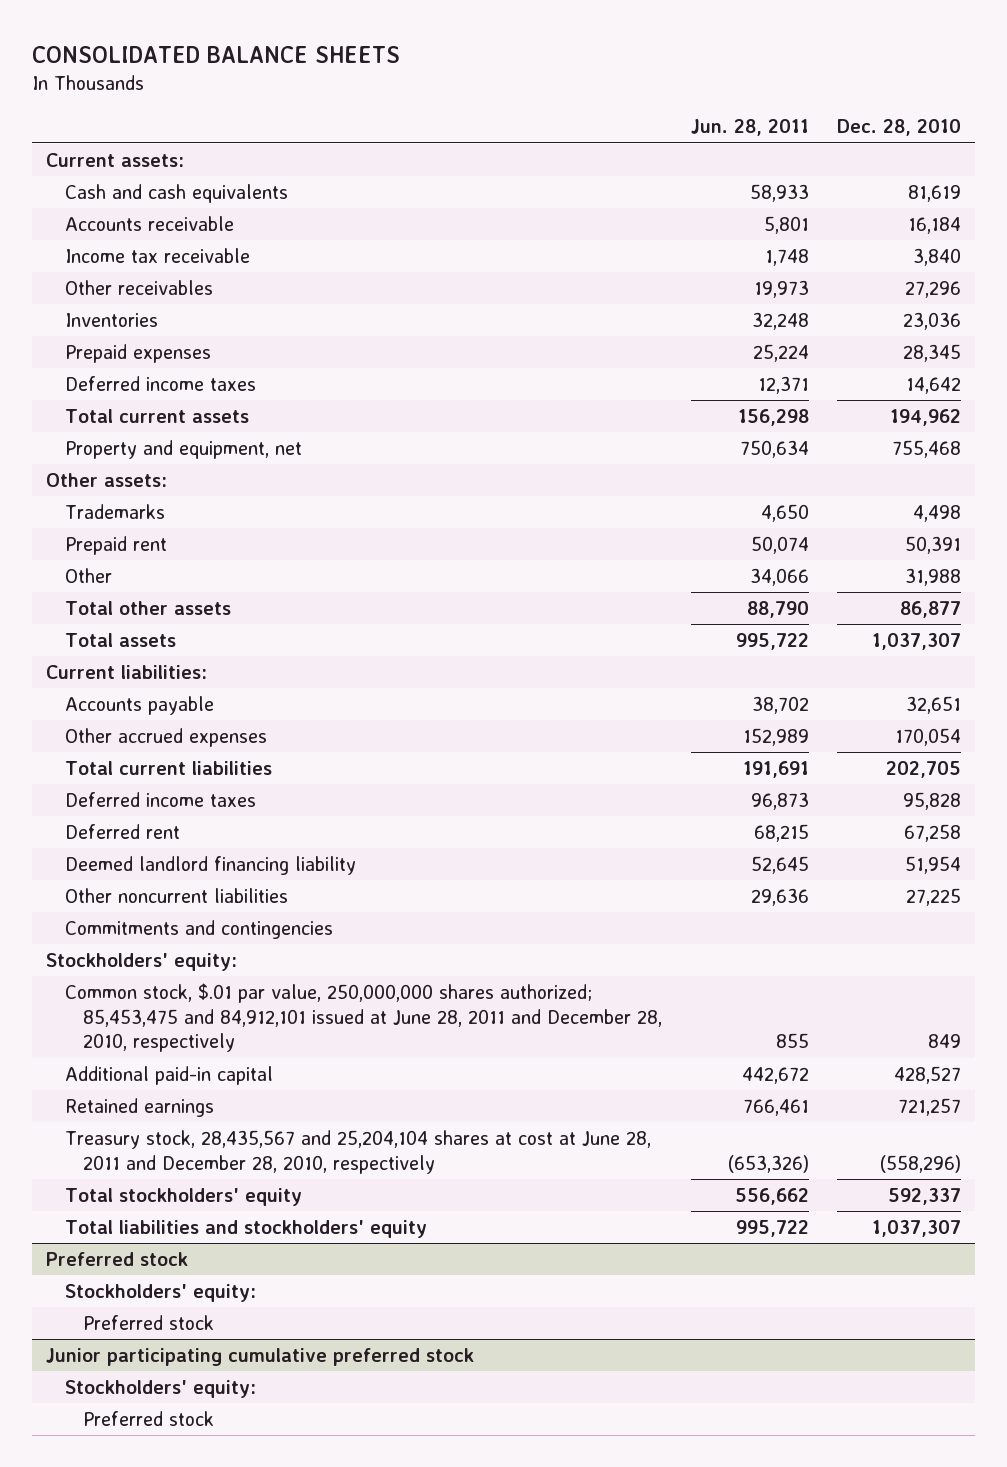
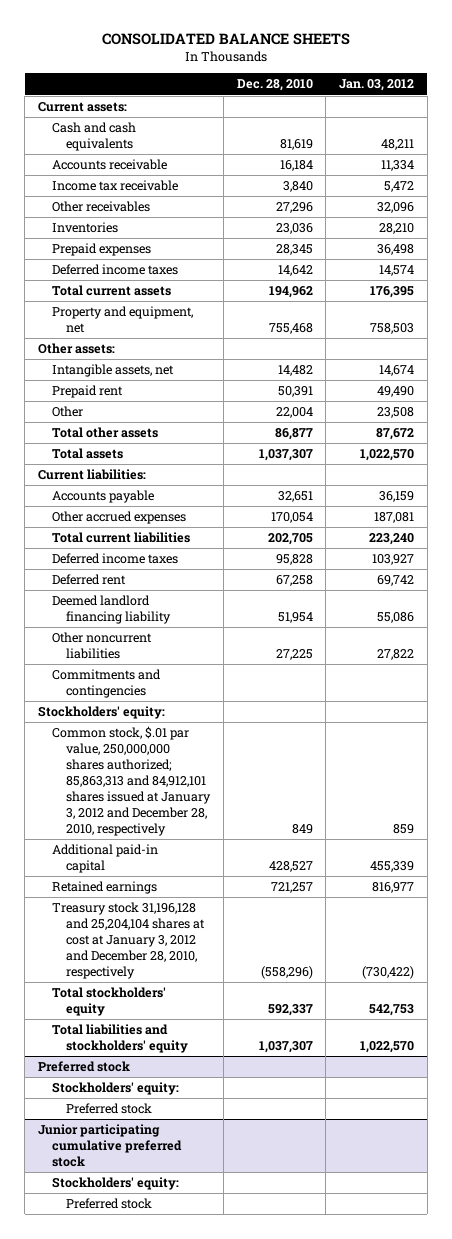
[690,119,809,137] Jun. 28, 2011 -> none
none -> [338,79,414,92] Jan. 03, 2012
[64,504,165,520] Trademarks -> none
none -> [52,364,175,378] Intangible assets, net
[904,568,961,587] 31,988 -> [275,407,313,419] 22,004
[64,983,663,1053] Common stock, $.01 par value, 250,000,000 shares authorized; 85,453,475 and 84,912,101 issued at June 28, 2011 and December 28, 2010, respectively -> [52,726,212,837] Common stock, $.01 par value, 250,000,000 shares authorized; 85,863,313 and 84,912,101 shares issued at January 3, 2012 and December 28, 2010, respectively
[64,1130,651,1174] Treasury stock, 28,435,567 and 25,204,104 shares at cost at June 28, 2011 and December 28, 2010, respectively -> [52,902,206,980] Treasury stock 31,196,128 and 25,204,104 shares at cost at January 3, 2012 and December 28, 2010, respectively

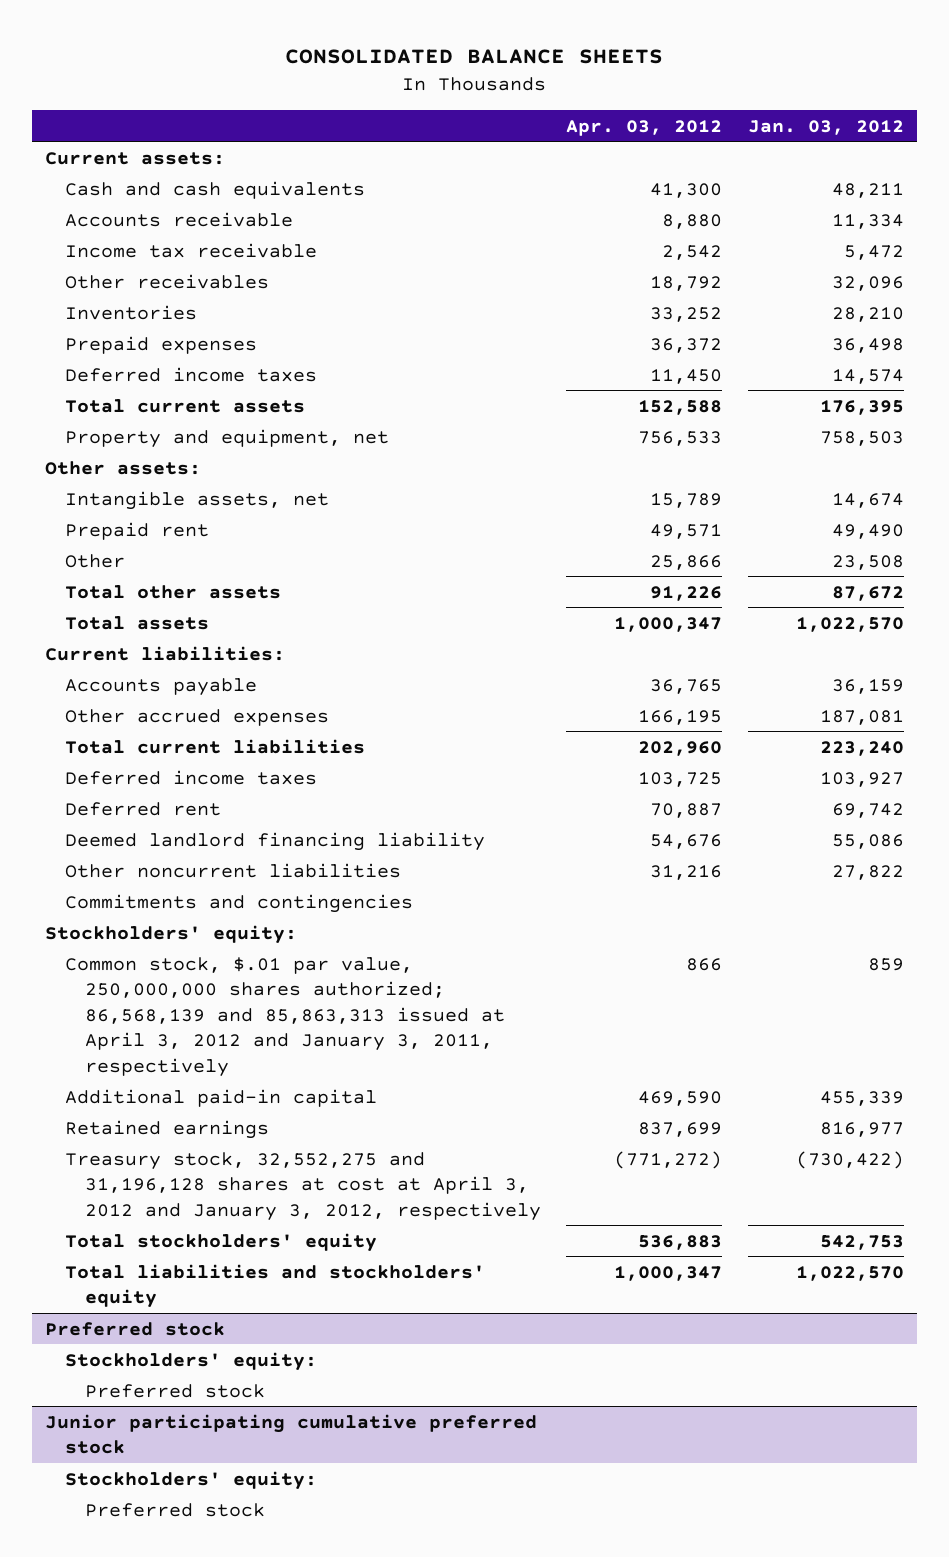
[236,79,313,92] Dec. 28, 2010 -> none
none -> [566,119,723,136] Apr. 03, 2012
[52,726,212,837] Common stock, $.01 par value, 250,000,000 shares authorized; 85,863,313 and 84,912,101 shares issued at January 3, 2012 and December 28, 2010, respectively -> [64,956,505,1077] Common stock, $.01 par value, 250,000,000 shares authorized; 86,568,139 and 85,863,313 issued at April 3, 2012 and January 3, 2011, respectively
[52,902,206,980] Treasury stock 31,196,128 and 25,204,104 shares at cost at January 3, 2012 and December 28, 2010, respectively -> [64,1151,541,1221] Treasury stock, 32,552,275 and 31,196,128 shares at cost at April 3, 2012 and January 3, 2012, respectively

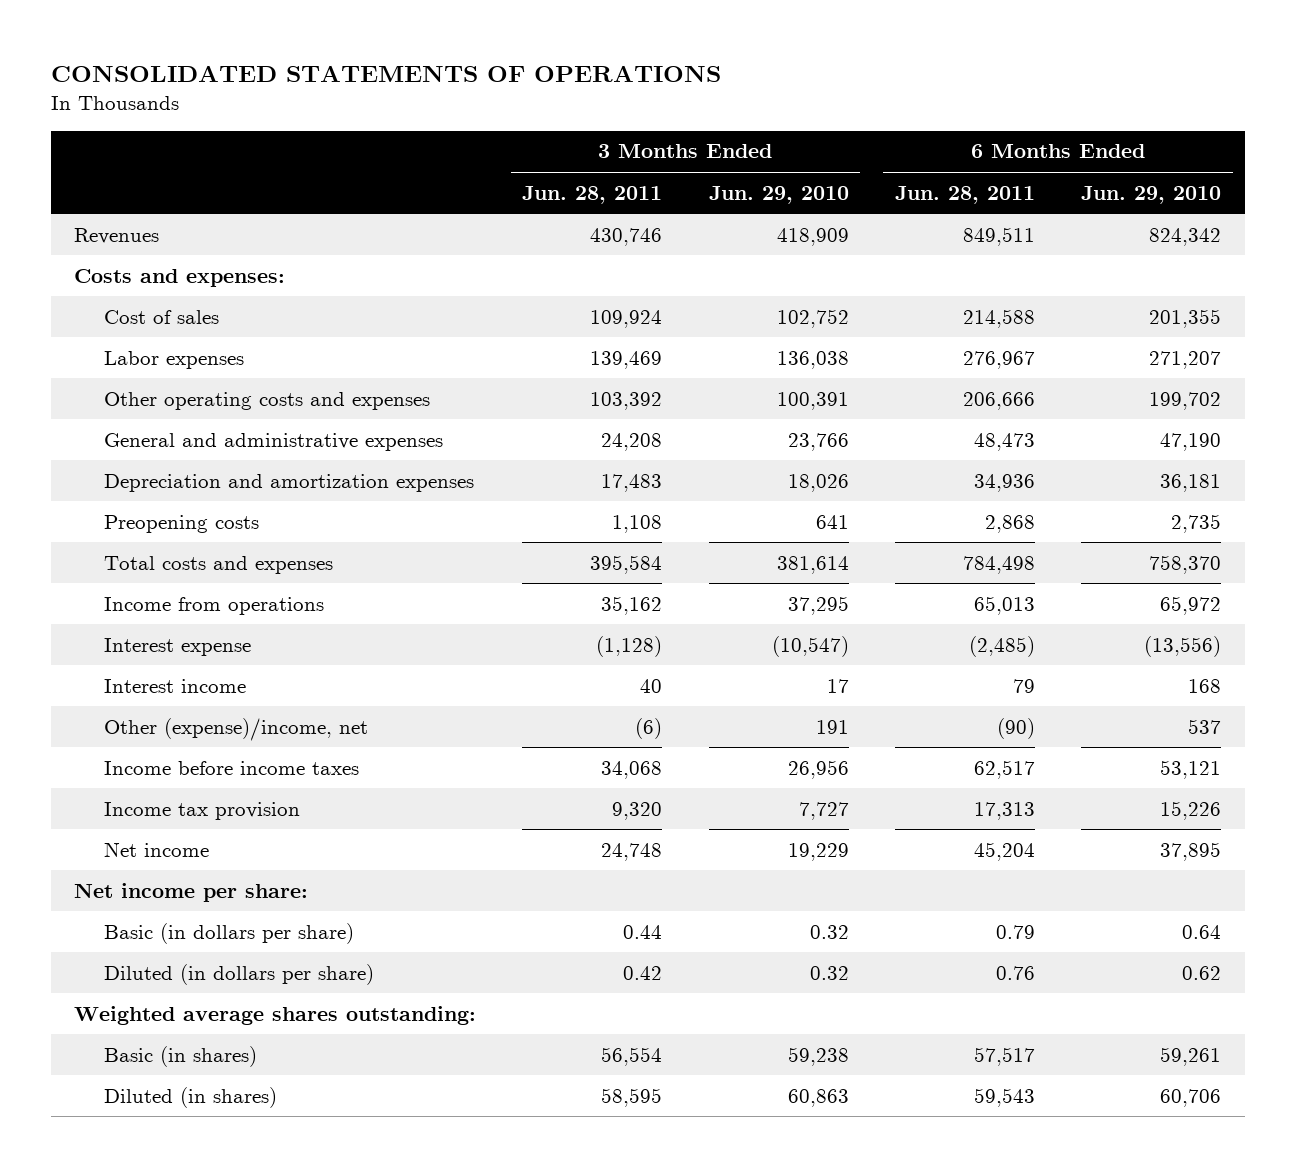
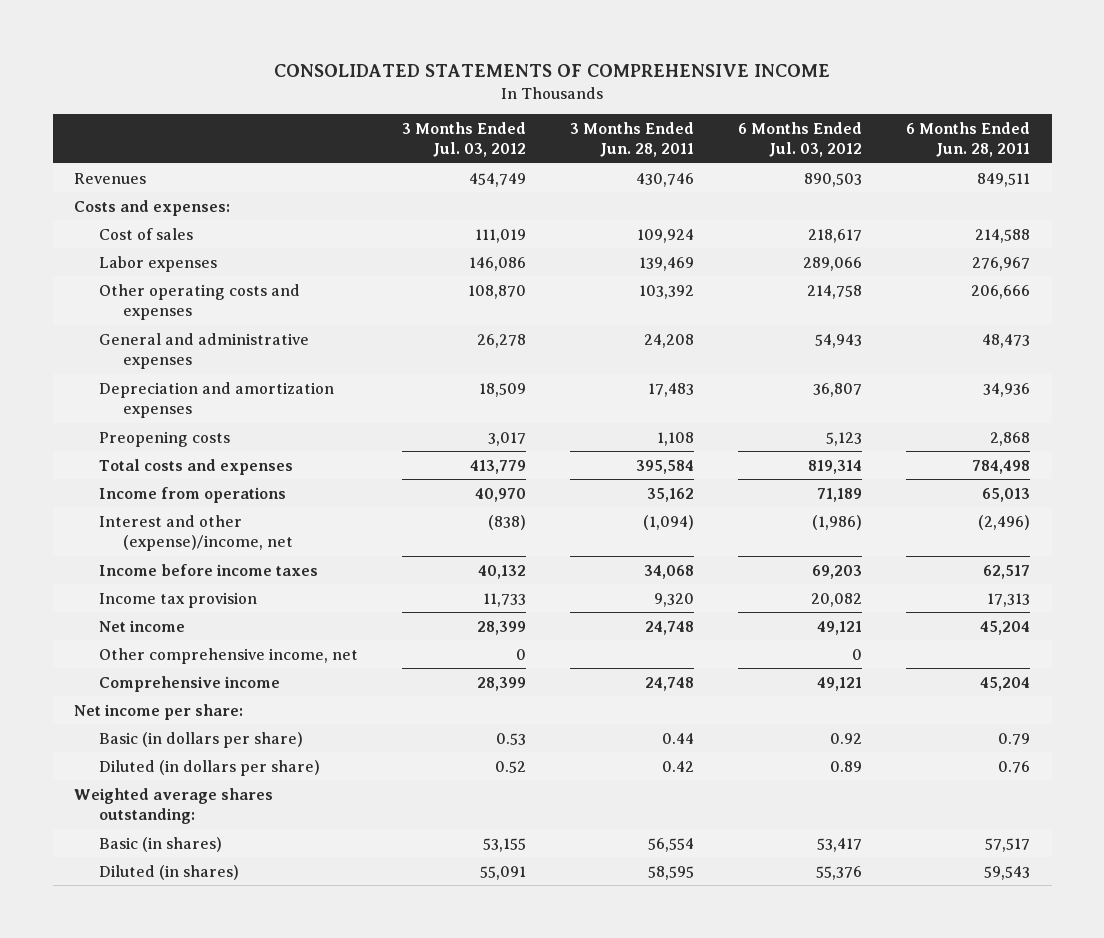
[50,65,721,83] CONSOLIDATED STATEMENTS OF OPERATIONS -> [274,64,831,78] CONSOLIDATED STATEMENTS OF COMPREHENSIVE INCOME
[708,185,849,204] Jun. 29, 2010 -> none
[1081,185,1222,204] Jun. 29, 2010 -> none
none -> [401,122,526,158] 3 Months Ended Jul. 03, 2012
none -> [737,122,862,158] 6 Months Ended Jul. 03, 2012
[104,678,247,693] Interest income -> none
[104,717,369,741] Other (expense)/income, net -> none
[104,637,252,656] Interest expense -> [98,514,294,551] Interest and other (expense)/income, net
[596,635,663,657] (1,128) -> [642,514,694,530] (1,094)
[968,635,1035,657] (2,485) -> [977,514,1030,530] (2,496)
none -> [98,647,358,664] Other comprehensive income, net
none -> [98,675,280,692] Comprehensive income

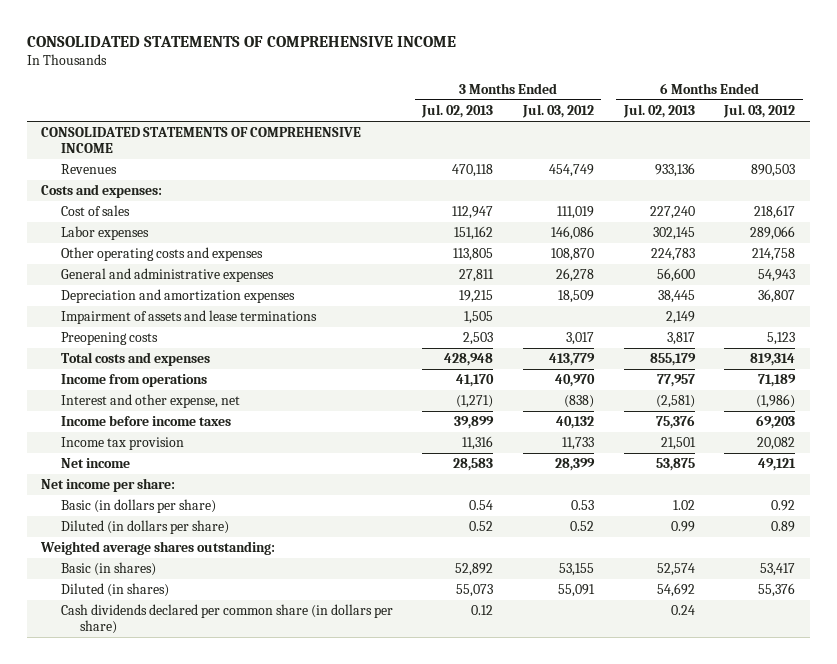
[569,122,694,158] 3 Months Ended Jun. 28, 2011 -> none
[905,122,1030,158] 6 Months Ended Jun. 28, 2011 -> none
none -> [421,104,494,119] Jul. 02, 2013
none -> [622,104,695,119] Jul. 02, 2013
none -> [41,127,362,153] CONSOLIDATED STATEMENTS OF COMPREHENSIVE INCOME
none -> [60,310,317,325] Impairment of assets and lease terminations
[98,514,294,551] Interest and other (expense)/income, net -> [60,394,240,409] Interest and other expense, net
[98,647,358,664] Other comprehensive income, net -> none
[98,675,280,692] Comprehensive income -> none
none -> [60,604,393,634] Cash dividends declared per common share (in dollars per share)

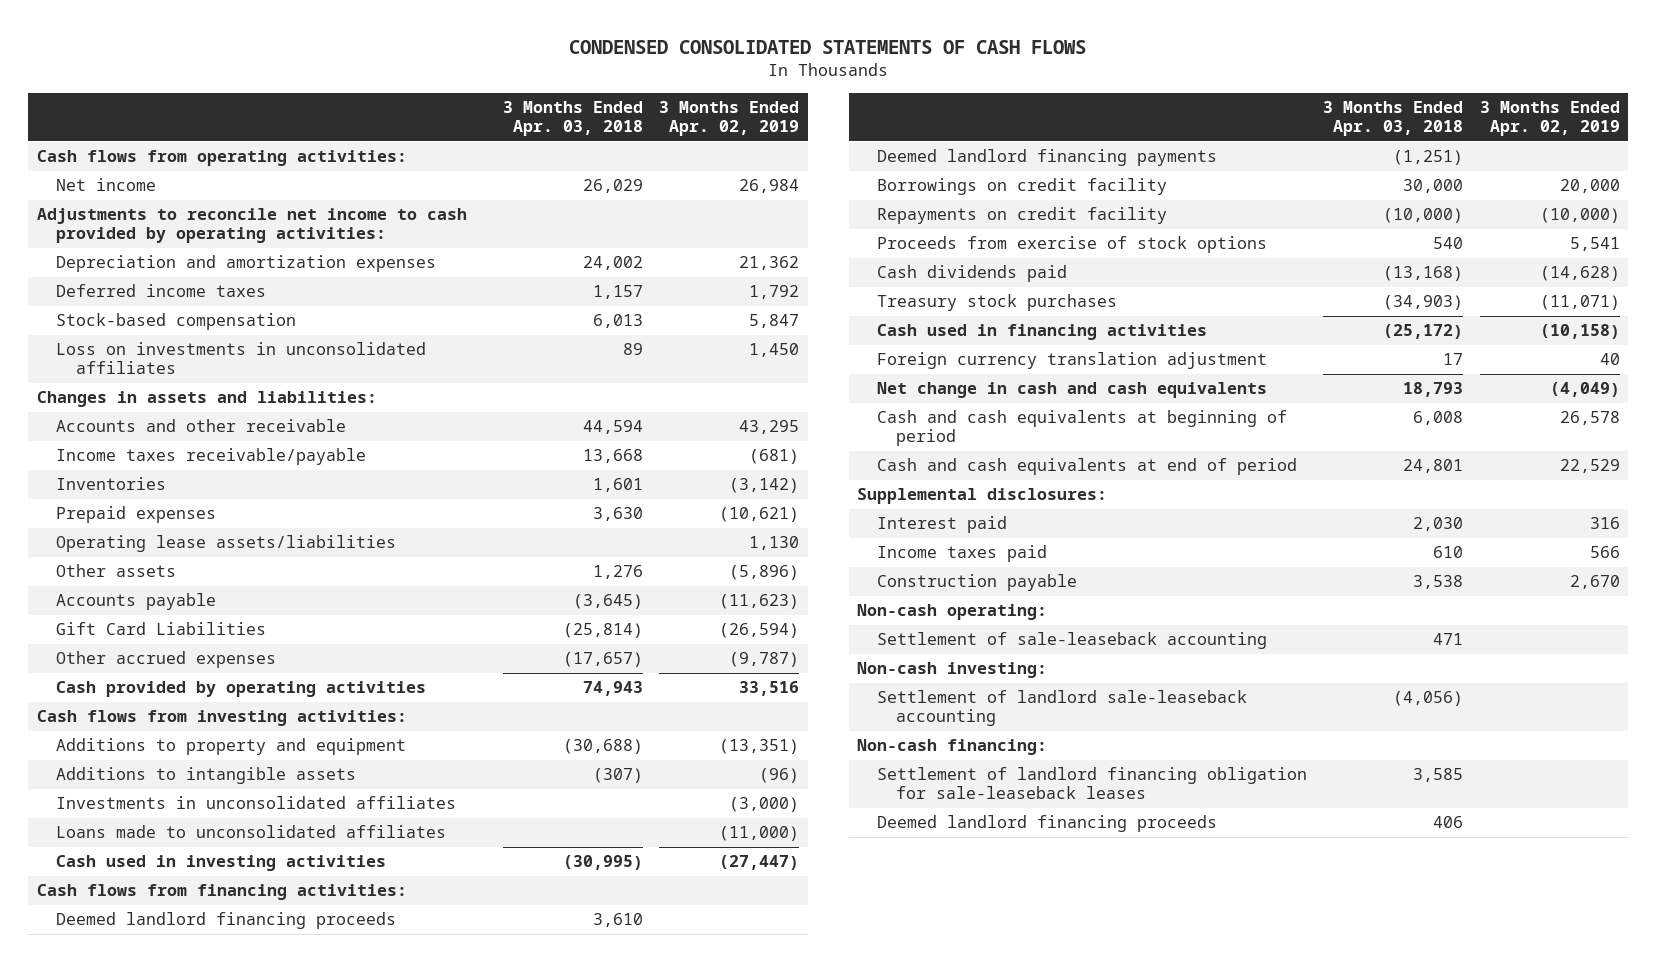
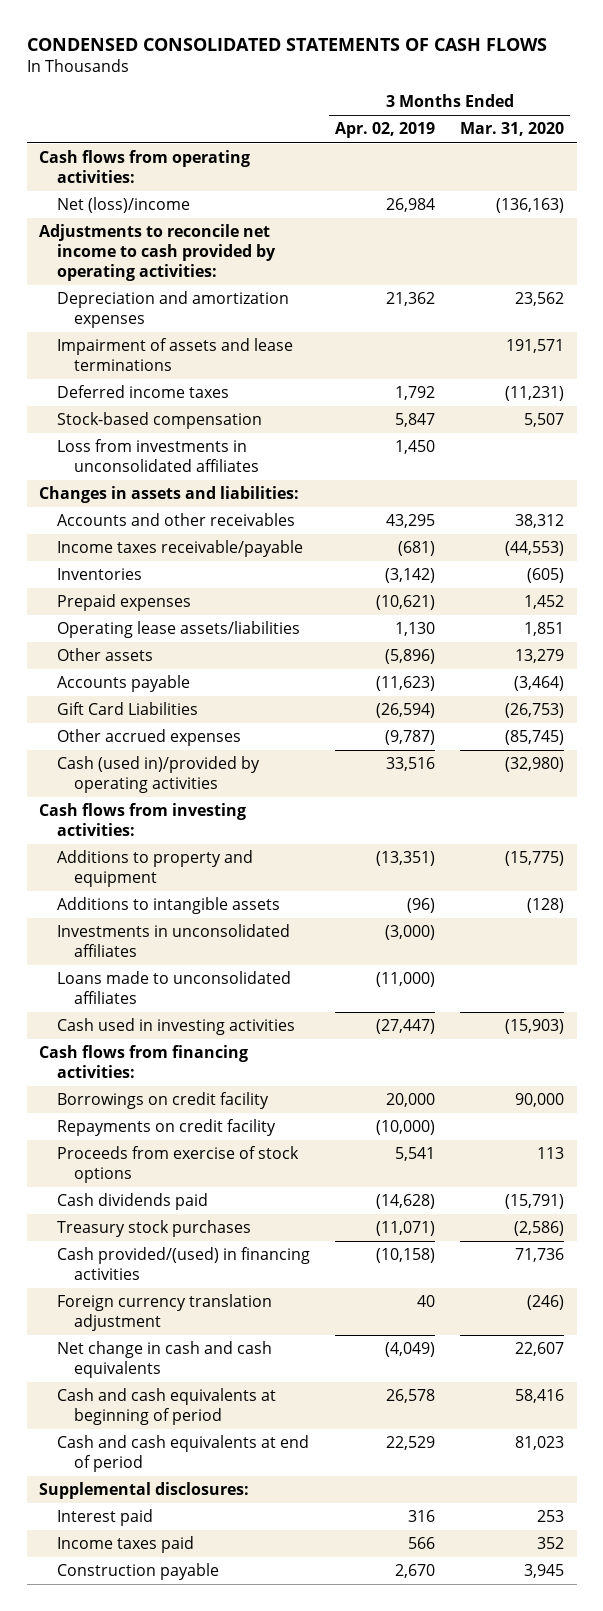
[502,101,643,137] 3 Months Ended Apr. 03, 2018 -> none
none -> [460,122,565,137] Mar. 31, 2020
[56,178,157,192] Net income -> [56,197,190,214] Net (loss)/income
none -> [56,338,293,372] Impairment of assets and lease terminations
[56,342,427,375] Loss on investments in unconsolidated affiliates -> [56,439,260,473] Loss from investments in unconsolidated affiliates
[56,419,347,433] Accounts and other receivable -> [56,513,295,527] Accounts and other receivables
[56,681,427,698] Cash provided by operating activities -> [56,756,260,794] Cash (used in)/provided by operating activities
[56,912,397,930] Deemed landlord financing proceeds -> none
[876,149,1217,167] Deemed landlord financing payments -> none
[876,324,1207,341] Cash used in financing activities -> [56,1247,310,1281] Cash provided/(used) in financing activities
[857,604,1048,621] Non-cash operating: -> none
[876,632,1267,650] Settlement of sale-leaseback accounting -> none
[857,662,1048,679] Non-cash investing: -> none
[876,690,1247,727] Settlement of landlord sale-leaseback accounting -> none
[857,739,1048,756] Non-cash financing: -> none
[876,767,1307,800] Settlement of landlord financing obligation for sale-leaseback leases -> none
[876,815,1217,833] Deemed landlord financing proceeds -> none

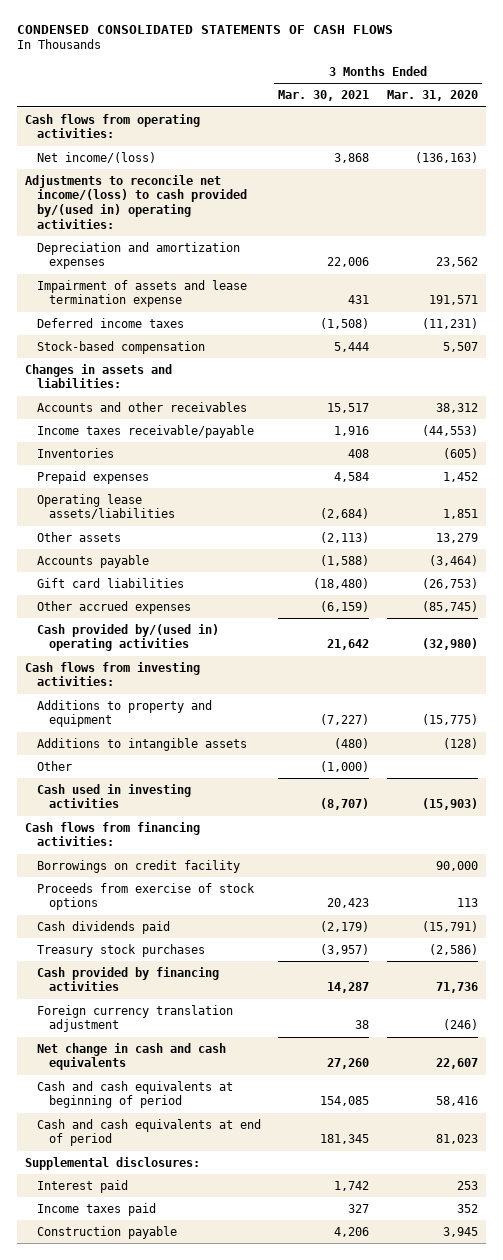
[334,122,435,139] Apr. 02, 2019 -> none
none -> [278,90,370,102] Mar. 30, 2021
[56,197,190,214] Net (loss)/income -> [37,151,157,163] Net income/(loss)
[39,224,276,282] Adjustments to reconcile net income to cash provided by operating activities: -> [25,174,248,229] Adjustments to reconcile net income/(loss) to cash provided by/(used in) operating activities:
[56,338,293,372] Impairment of assets and lease terminations -> [37,279,248,308] Impairment of assets and lease termination expense
[56,439,260,473] Loss from investments in unconsolidated affiliates -> none
[56,702,198,716] Gift Card Liabilities -> [37,577,185,588] Gift card liabilities
[56,756,260,794] Cash (used in)/provided by operating activities -> [37,623,220,652] Cash provided by/(used in) operating activities
[56,924,290,958] Investments in unconsolidated affiliates -> none
[56,971,291,1005] Loans made to unconsolidated affiliates -> none
none -> [37,760,73,771] Other
[56,1119,276,1137] Repayments on credit facility -> none
[56,1247,310,1281] Cash provided/(used) in financing activities -> [37,966,220,992] Cash provided by financing activities

